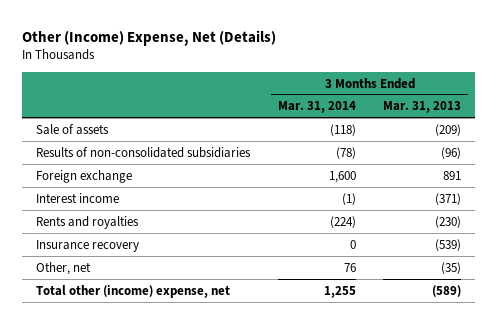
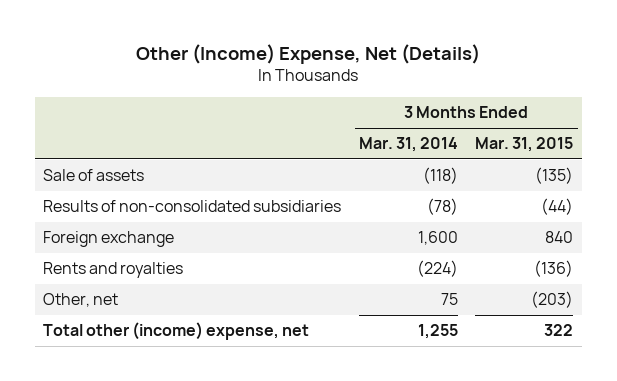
[383,101,462,114] Mar. 31, 2013 -> none
none -> [475,137,574,153] Mar. 31, 2015
[35,192,119,203] Interest income -> none
[35,239,139,252] Insurance recovery -> none
[343,262,356,272] 76 -> [440,293,458,306] 75

